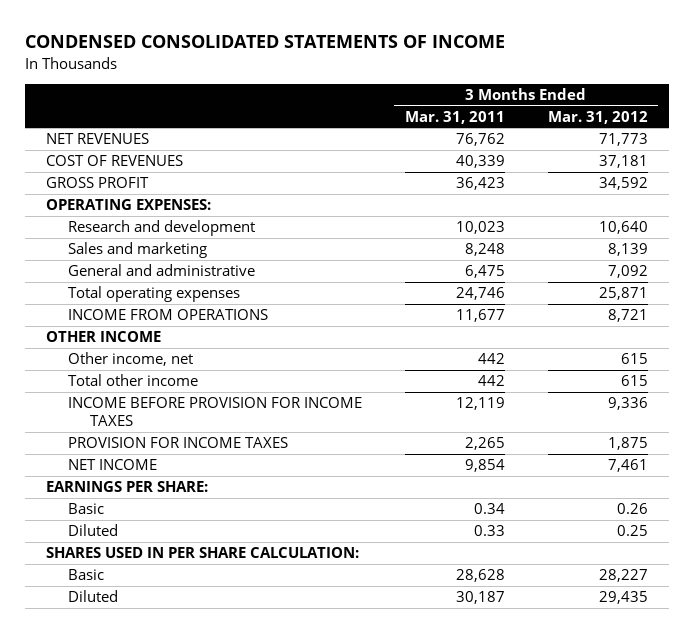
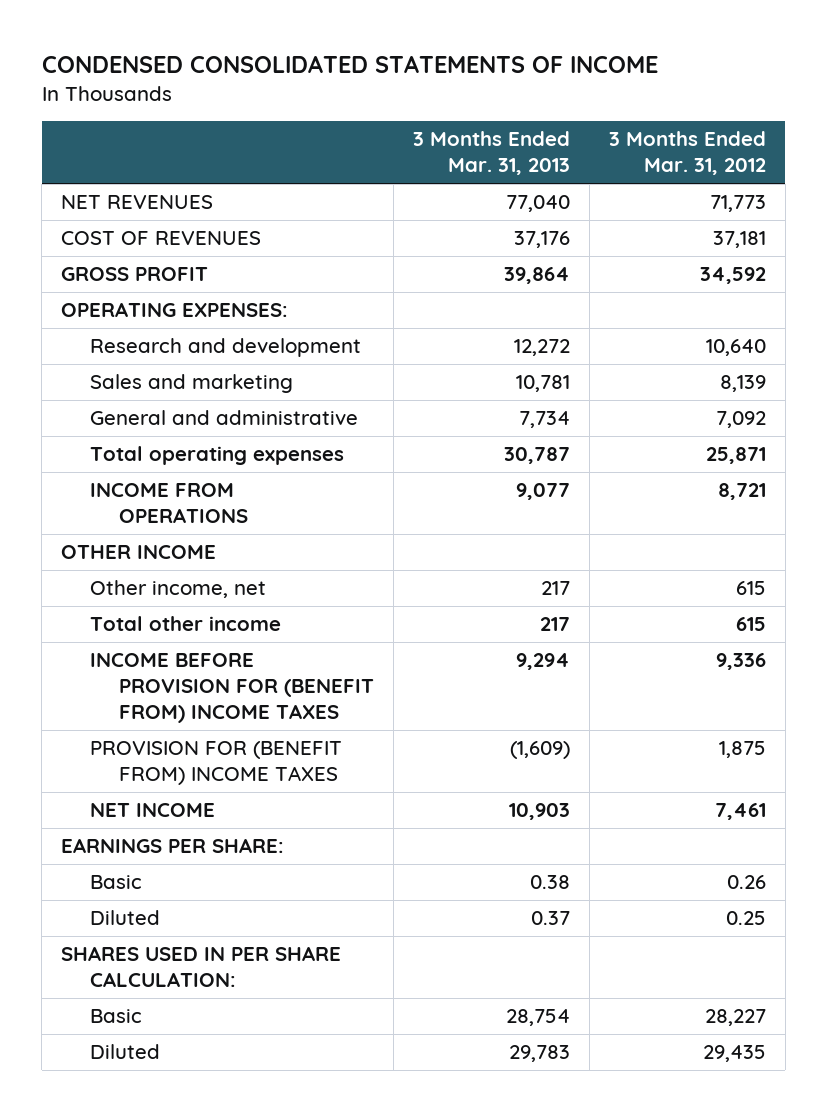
[405,110,506,124] Mar. 31, 2011 -> none
none -> [413,131,571,176] 3 Months Ended Mar. 31, 2013
[68,397,363,427] INCOME BEFORE PROVISION FOR INCOME TAXES -> [90,653,375,724] INCOME BEFORE PROVISION FOR (BENEFIT FROM) INCOME TAXES
[68,437,289,449] PROVISION FOR INCOME TAXES -> [90,741,343,786] PROVISION FOR (BENEFIT FROM) INCOME TAXES

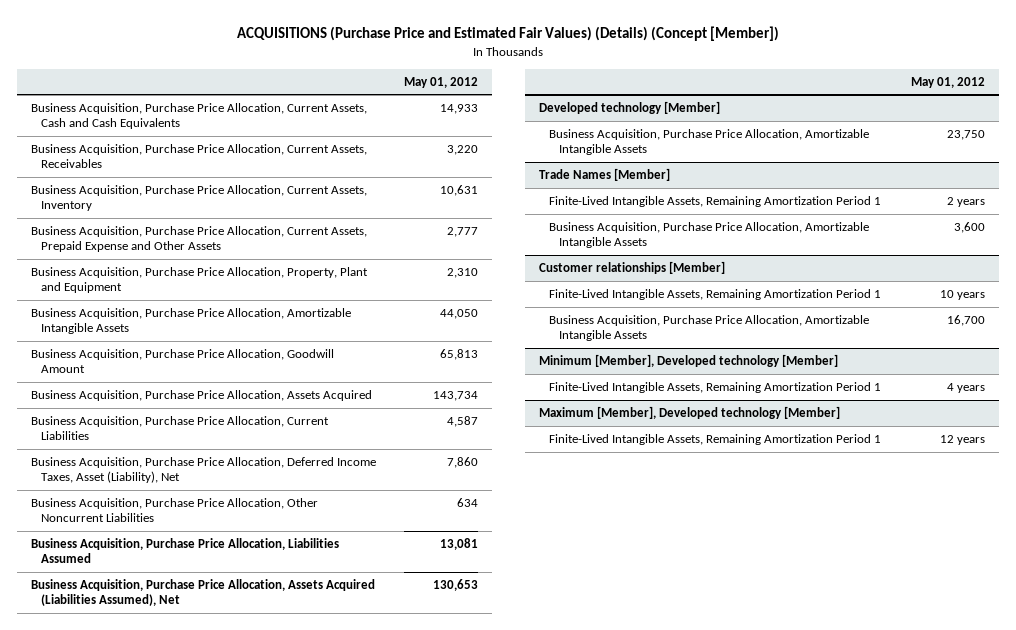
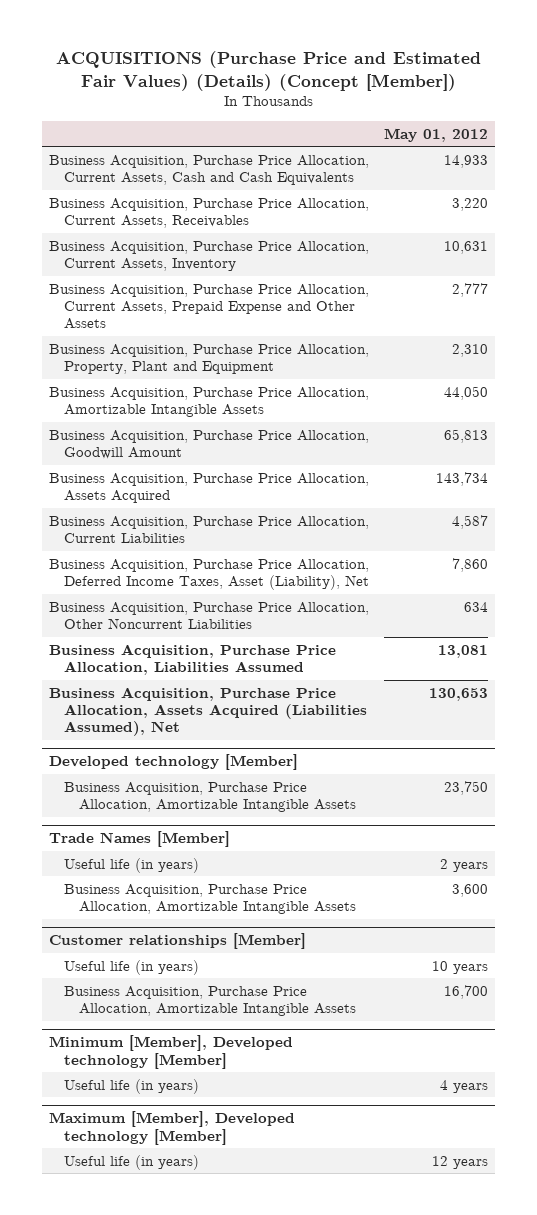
[548,196,881,208] Finite-Lived Intangible Assets, Remaining Amortization Period 1 -> none
none -> [63,857,199,873] Useful life (in years)
[548,289,881,301] Finite-Lived Intangible Assets, Remaining Amortization Period 1 -> none
none -> [63,959,199,975] Useful life (in years)
[548,382,881,394] Finite-Lived Intangible Assets, Remaining Amortization Period 1 -> none
none -> [63,1078,199,1094] Useful life (in years)
[548,434,881,446] Finite-Lived Intangible Assets, Remaining Amortization Period 1 -> none
none -> [63,1154,199,1170] Useful life (in years)

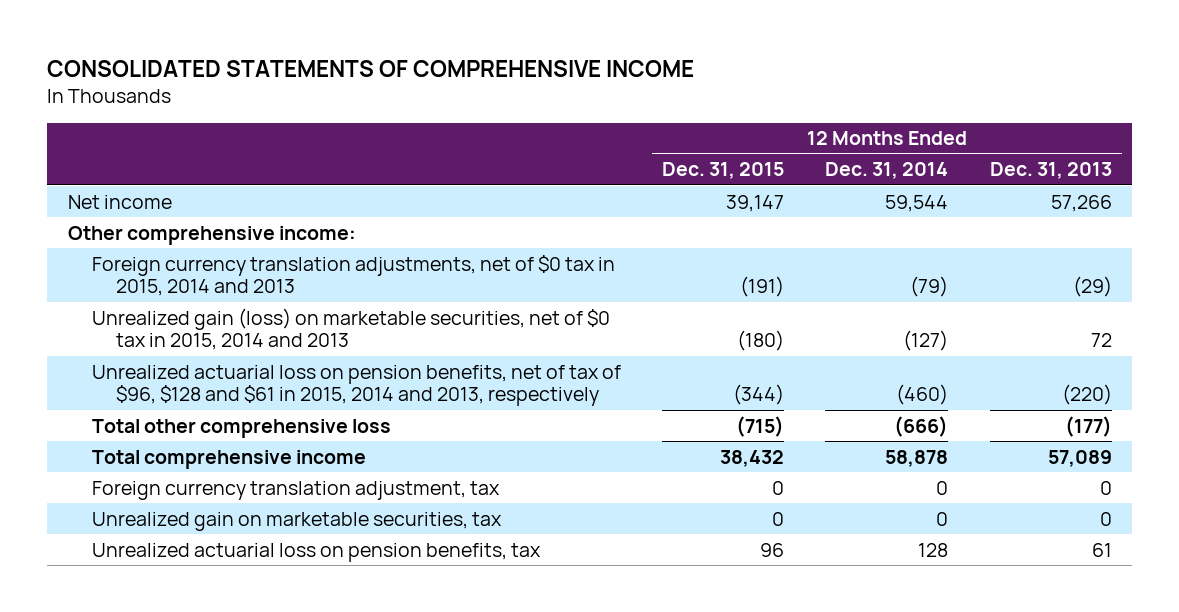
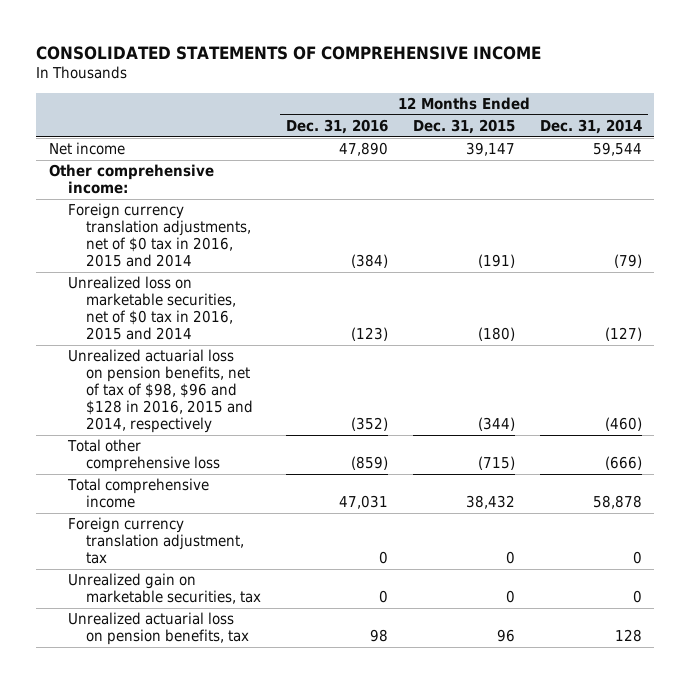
[989,162,1112,180] Dec. 31, 2013 -> none
none -> [286,119,389,135] Dec. 31, 2016
[92,254,616,297] Foreign currency translation adjustments, net of $0 tax in 2015, 2014 and 2013 -> [67,203,252,268] Foreign currency translation adjustments, net of $0 tax in 2016, 2015 and 2014
[92,307,611,351] Unrealized gain (loss) on marketable securities, net of $0 tax in 2015, 2014 and 2013 -> [67,276,237,341] Unrealized loss on marketable securities, net of $0 tax in 2016, 2015 and 2014
[92,364,622,407] Unrealized actuarial loss on pension benefits, net of tax of $96, $128 and $61 in 2015, 2014 and 2013, respectively -> [67,349,254,434] Unrealized actuarial loss on pension benefits, net of tax of $98, $96 and $128 in 2016, 2015 and 2014, respectively

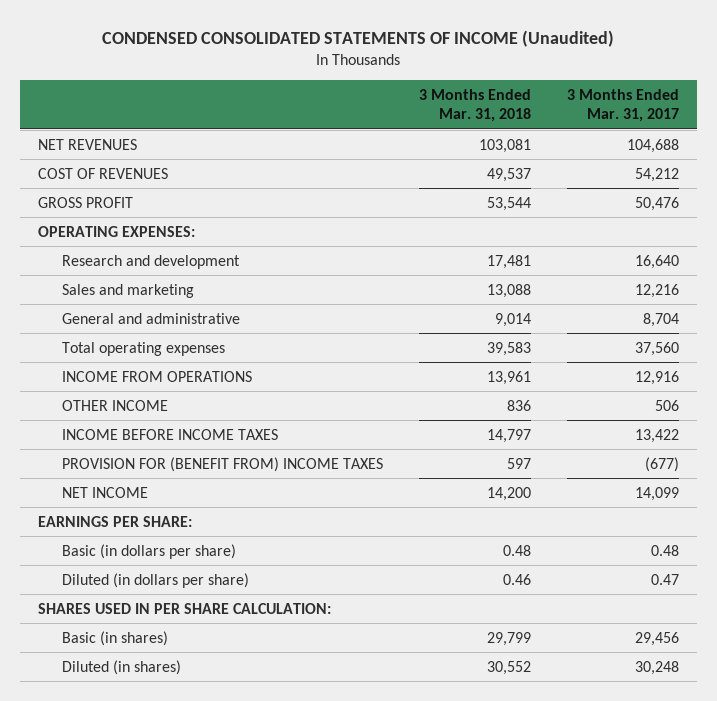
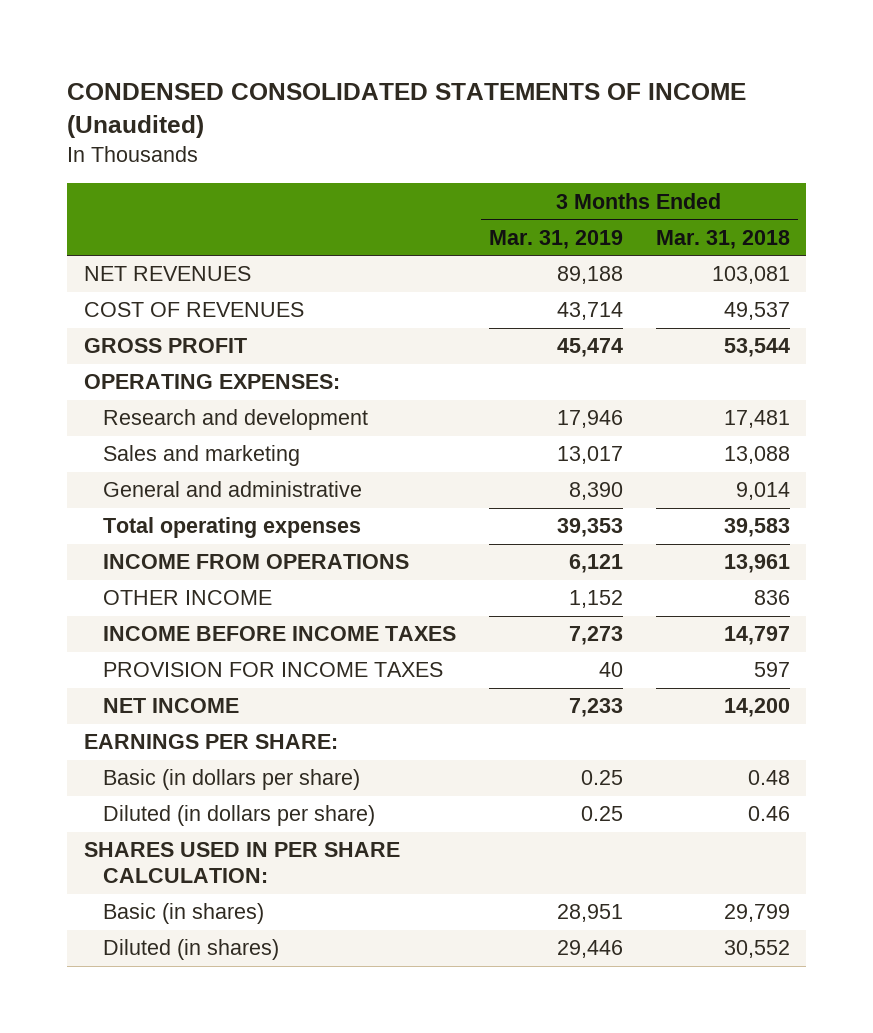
[566,88,679,122] 3 Months Ended Mar. 31, 2017 -> none
none -> [488,229,623,249] Mar. 31, 2019
[62,456,384,472] PROVISION FOR (BENEFIT FROM) INCOME TAXES -> [102,662,443,678] PROVISION FOR INCOME TAXES

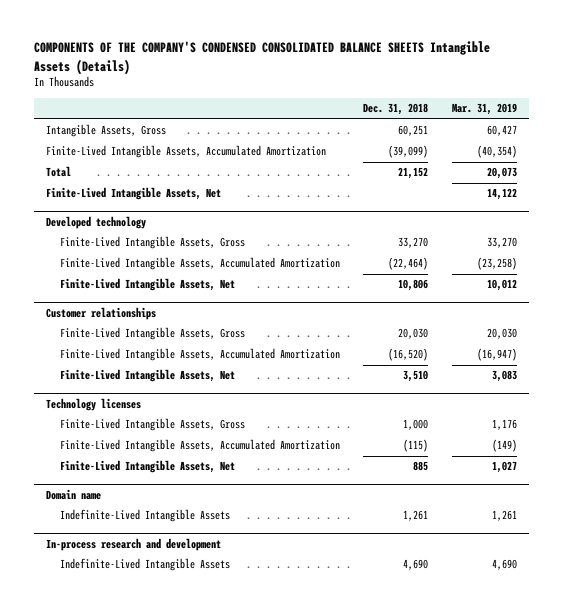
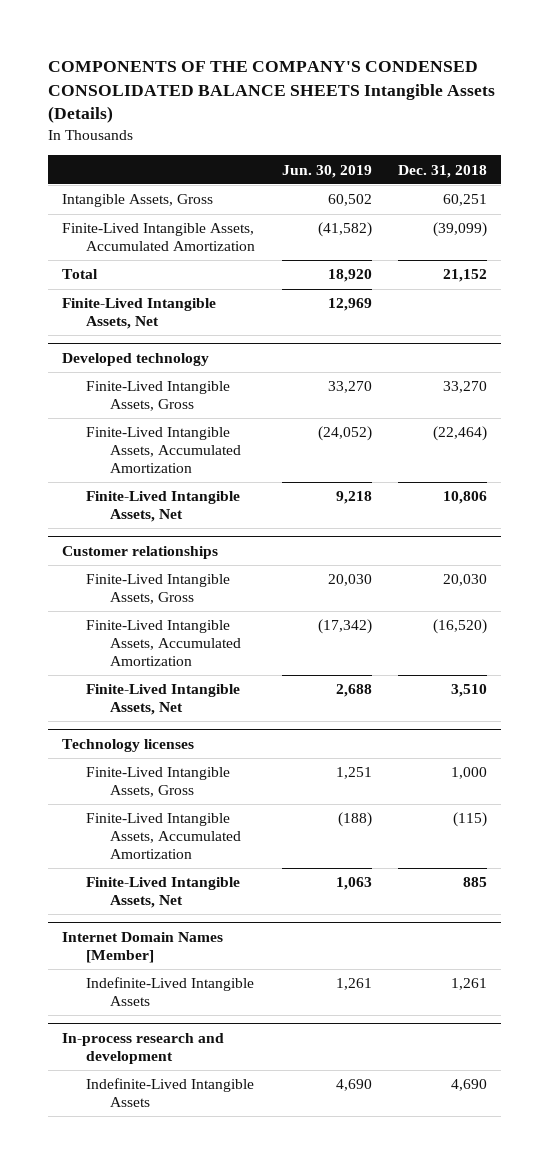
[451,103,517,116] Mar. 31, 2019 -> none
none -> [281,164,372,178] Jun. 30, 2019
[46,488,102,500] Domain name -> [61,932,223,963] Internet Domain Names [Member]

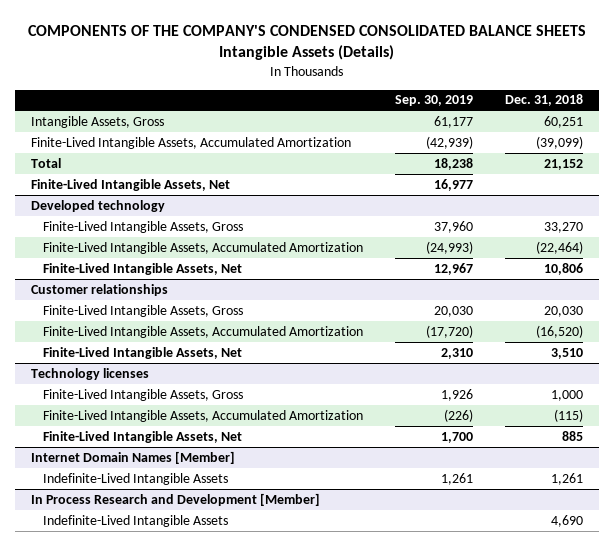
[281,164,372,178] Jun. 30, 2019 -> none
none -> [395,95,474,107] Sep. 30, 2019
[61,1033,224,1064] In-process research and development -> [31,492,321,506] In Process Research and Development [Member]

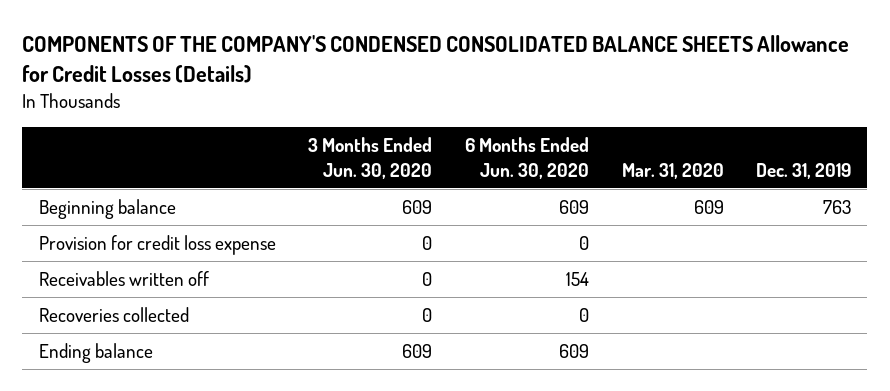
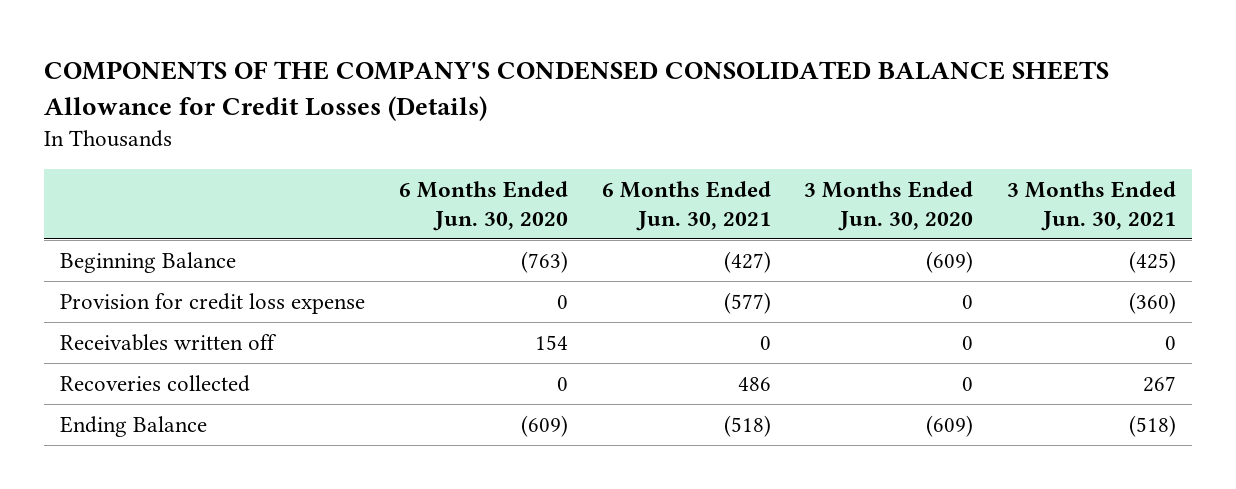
[621,162,724,179] Mar. 31, 2020 -> none
[756,162,852,179] Dec. 31, 2019 -> none
none -> [601,181,771,232] 6 Months Ended Jun. 30, 2021
none -> [1006,181,1176,232] 3 Months Ended Jun. 30, 2021
[38,199,176,220] Beginning balance -> [60,251,237,273] Beginning Balance
[402,200,433,215] 609 -> [926,250,974,273] (609)
[558,200,589,215] 609 -> [520,250,568,273] (763)
[38,343,153,364] Ending balance -> [60,415,208,437] Ending Balance
[402,344,433,359] 609 -> [926,414,974,437] (609)
[558,344,589,359] 609 -> [520,414,568,437] (609)

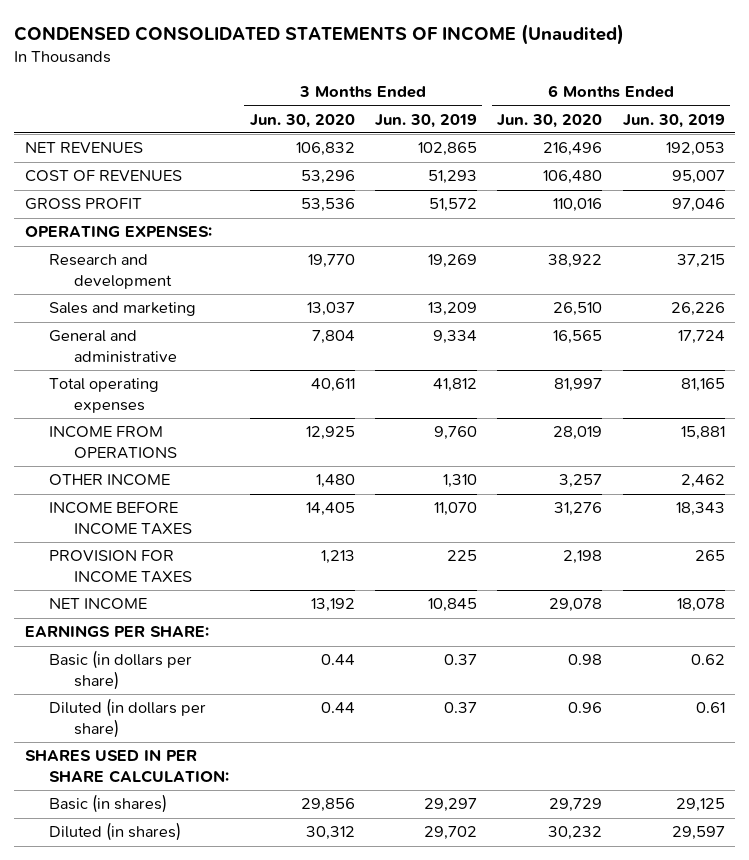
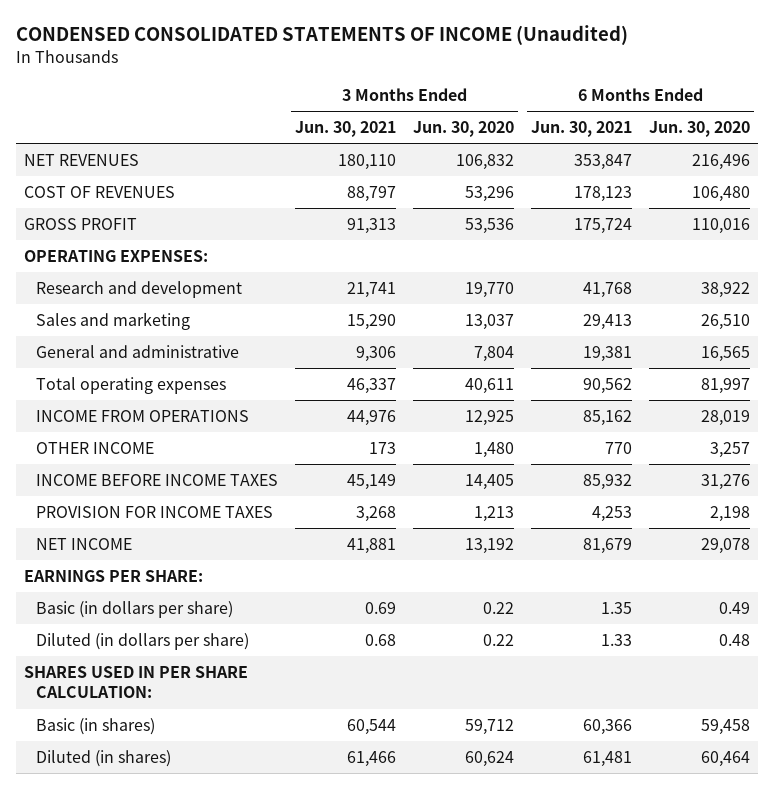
[375,113,478,128] Jun. 30, 2019 -> none
[622,113,725,128] Jun. 30, 2019 -> none
none -> [295,121,397,138] Jun. 30, 2021
none -> [531,121,633,138] Jun. 30, 2021
[320,654,355,666] 0.44 -> [483,602,515,615] 0.22
[568,654,603,666] 0.98 -> [718,602,750,615] 0.49
[320,702,355,714] 0.44 -> [483,634,515,647] 0.22
[568,702,603,714] 0.96 -> [718,634,750,647] 0.48
[300,798,355,813] 29,856 -> [465,719,515,736] 59,712
[549,798,603,813] 29,729 -> [700,719,750,736] 59,458
[305,826,355,841] 30,312 -> [465,751,515,768] 60,624
[548,826,603,841] 30,232 -> [700,751,750,768] 60,464

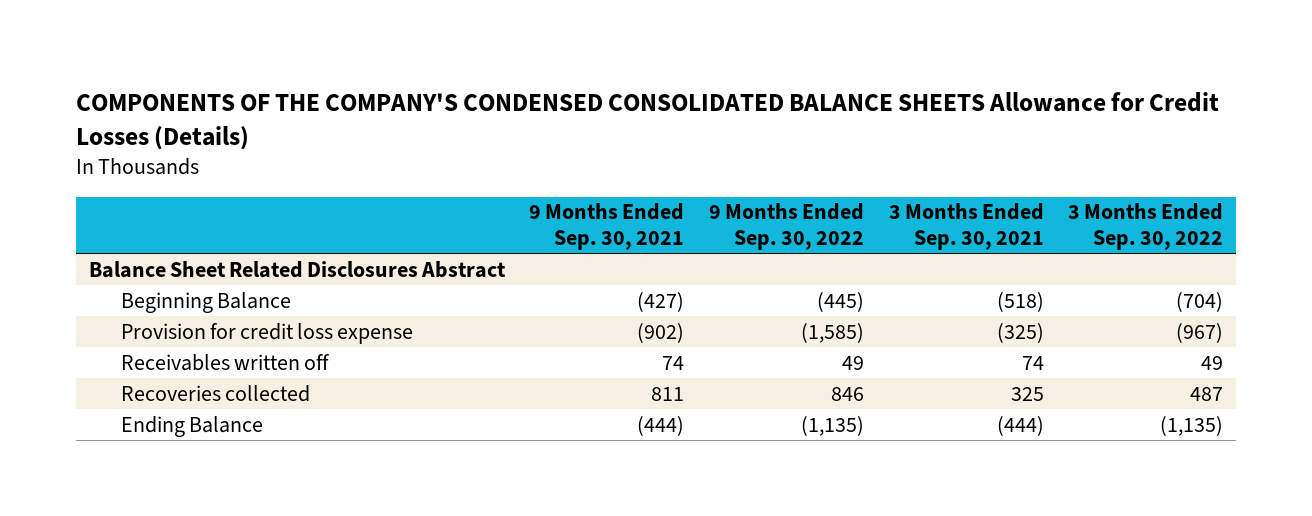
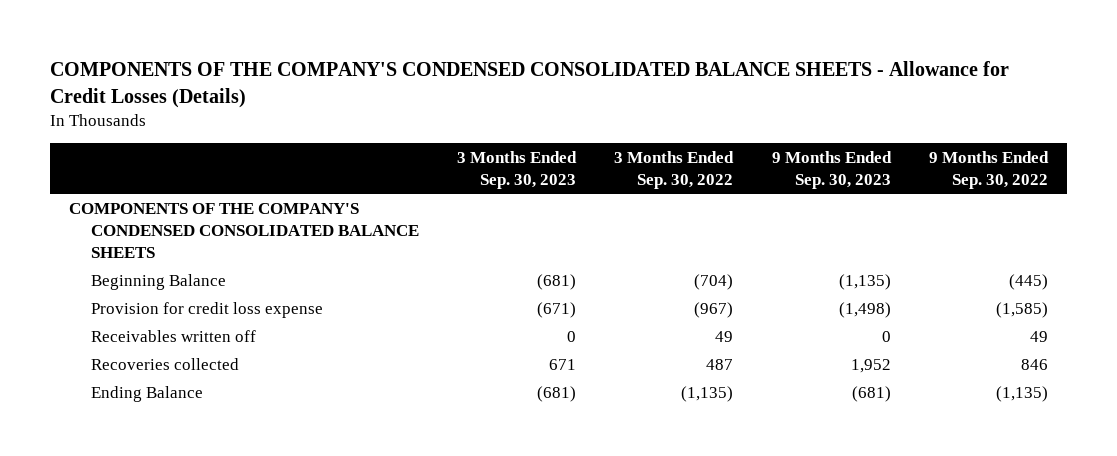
[76,91,1220,150] COMPONENTS OF THE COMPANY'S CONDENSED CONSOLIDATED BALANCE SHEETS Allowance for Credit Losses (Details) -> [49,61,1009,108] COMPONENTS OF THE COMPANY'S CONDENSED CONSOLIDATED BALANCE SHEETS - Allowance for Credit Losses (Details)
[529,203,685,251] 9 Months Ended Sep. 30, 2021 -> none
[888,203,1044,251] 3 Months Ended Sep. 30, 2021 -> none
none -> [457,150,578,190] 3 Months Ended Sep. 30, 2023
none -> [771,150,892,190] 9 Months Ended Sep. 30, 2023
[88,260,506,278] Balance Sheet Related Disclosures Abstract -> [68,202,419,258] COMPONENTS OF THE COMPANY'S CONDENSED CONSOLIDATED BALANCE SHEETS

